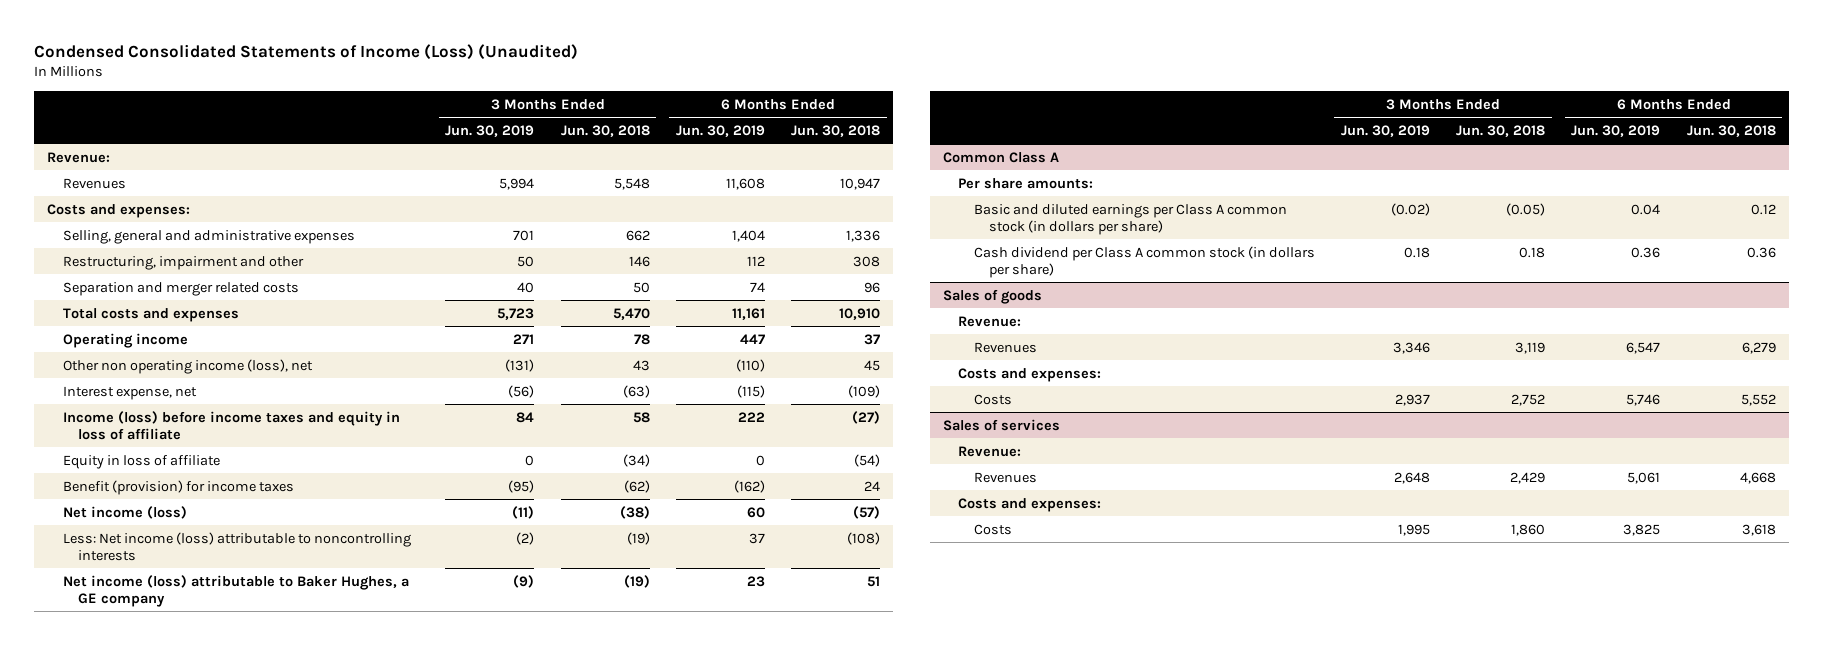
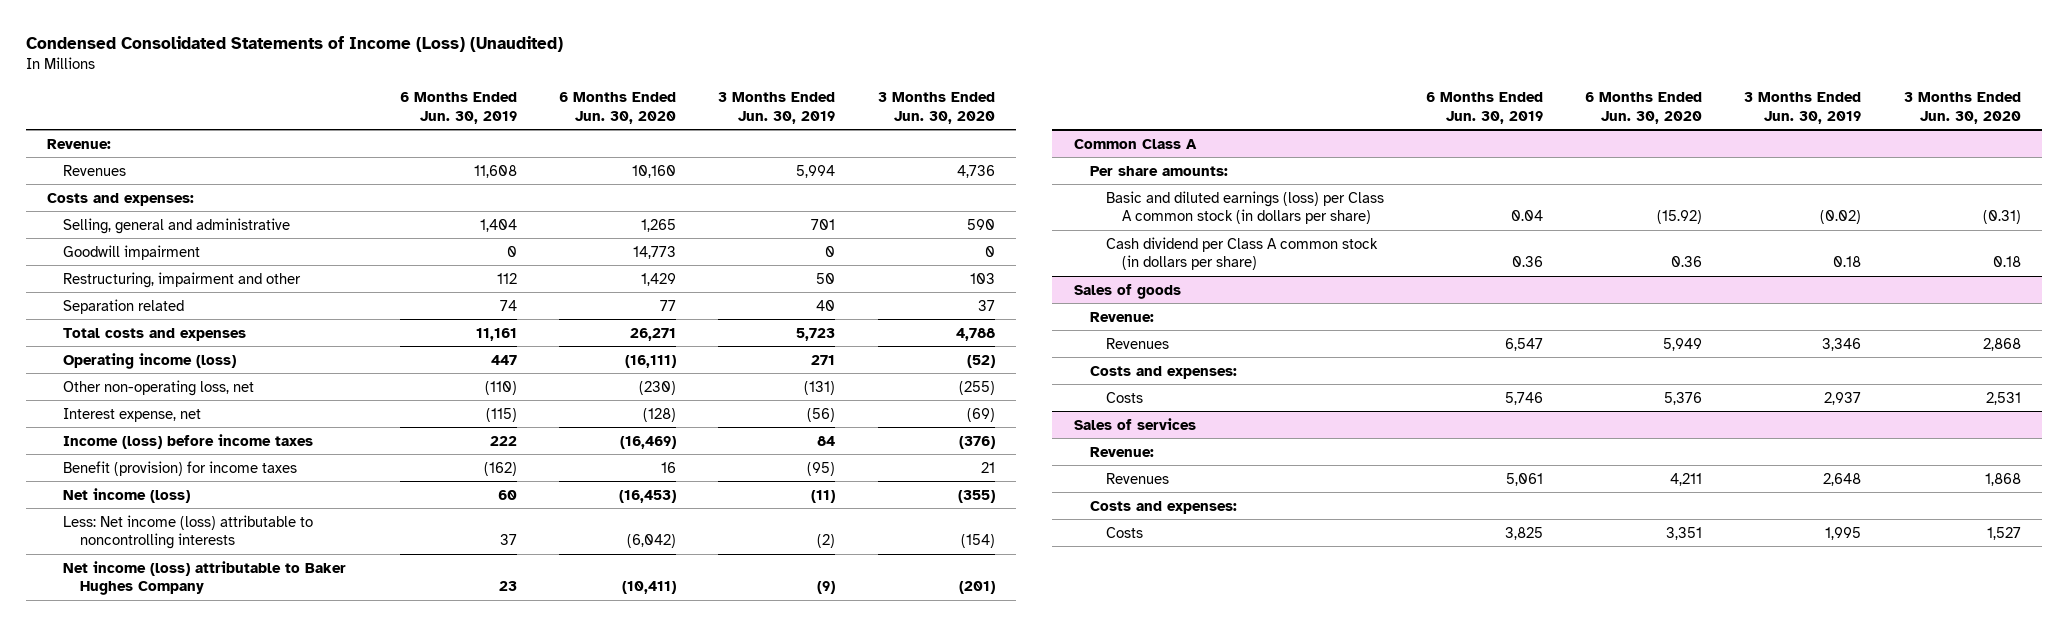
[560,124,650,137] Jun. 30, 2018 -> none
[791,124,881,137] Jun. 30, 2018 -> none
none -> [559,92,677,124] 6 Months Ended Jun. 30, 2020
none -> [877,92,995,124] 3 Months Ended Jun. 30, 2020
[62,229,355,244] Selling, general and administrative expenses -> [63,217,291,234] Selling, general and administrative
none -> [63,244,201,260] Goodwill impairment
[62,281,299,296] Separation and merger related costs -> [63,298,185,314] Separation related
[62,332,188,348] Operating income -> [63,352,237,369] Operating income (loss)
[62,358,313,374] Other non operating income (loss), net -> [63,379,255,396] Other non-operating loss, net
[62,454,220,469] Equity in loss of affiliate -> none
[62,410,400,440] Income (loss) before income taxes and equity in loss of affiliate -> [63,433,314,449] Income (loss) before income taxes
[62,574,409,607] Net income (loss) attributable to Baker Hughes, a GE company -> [63,560,347,596] Net income (loss) attributable to Baker Hughes Company
[973,203,1287,235] Basic and diluted earnings per Class A common stock (in dollars per share) -> [1105,190,1384,225] Basic and diluted earnings (loss) per Class A common stock (in dollars per share)

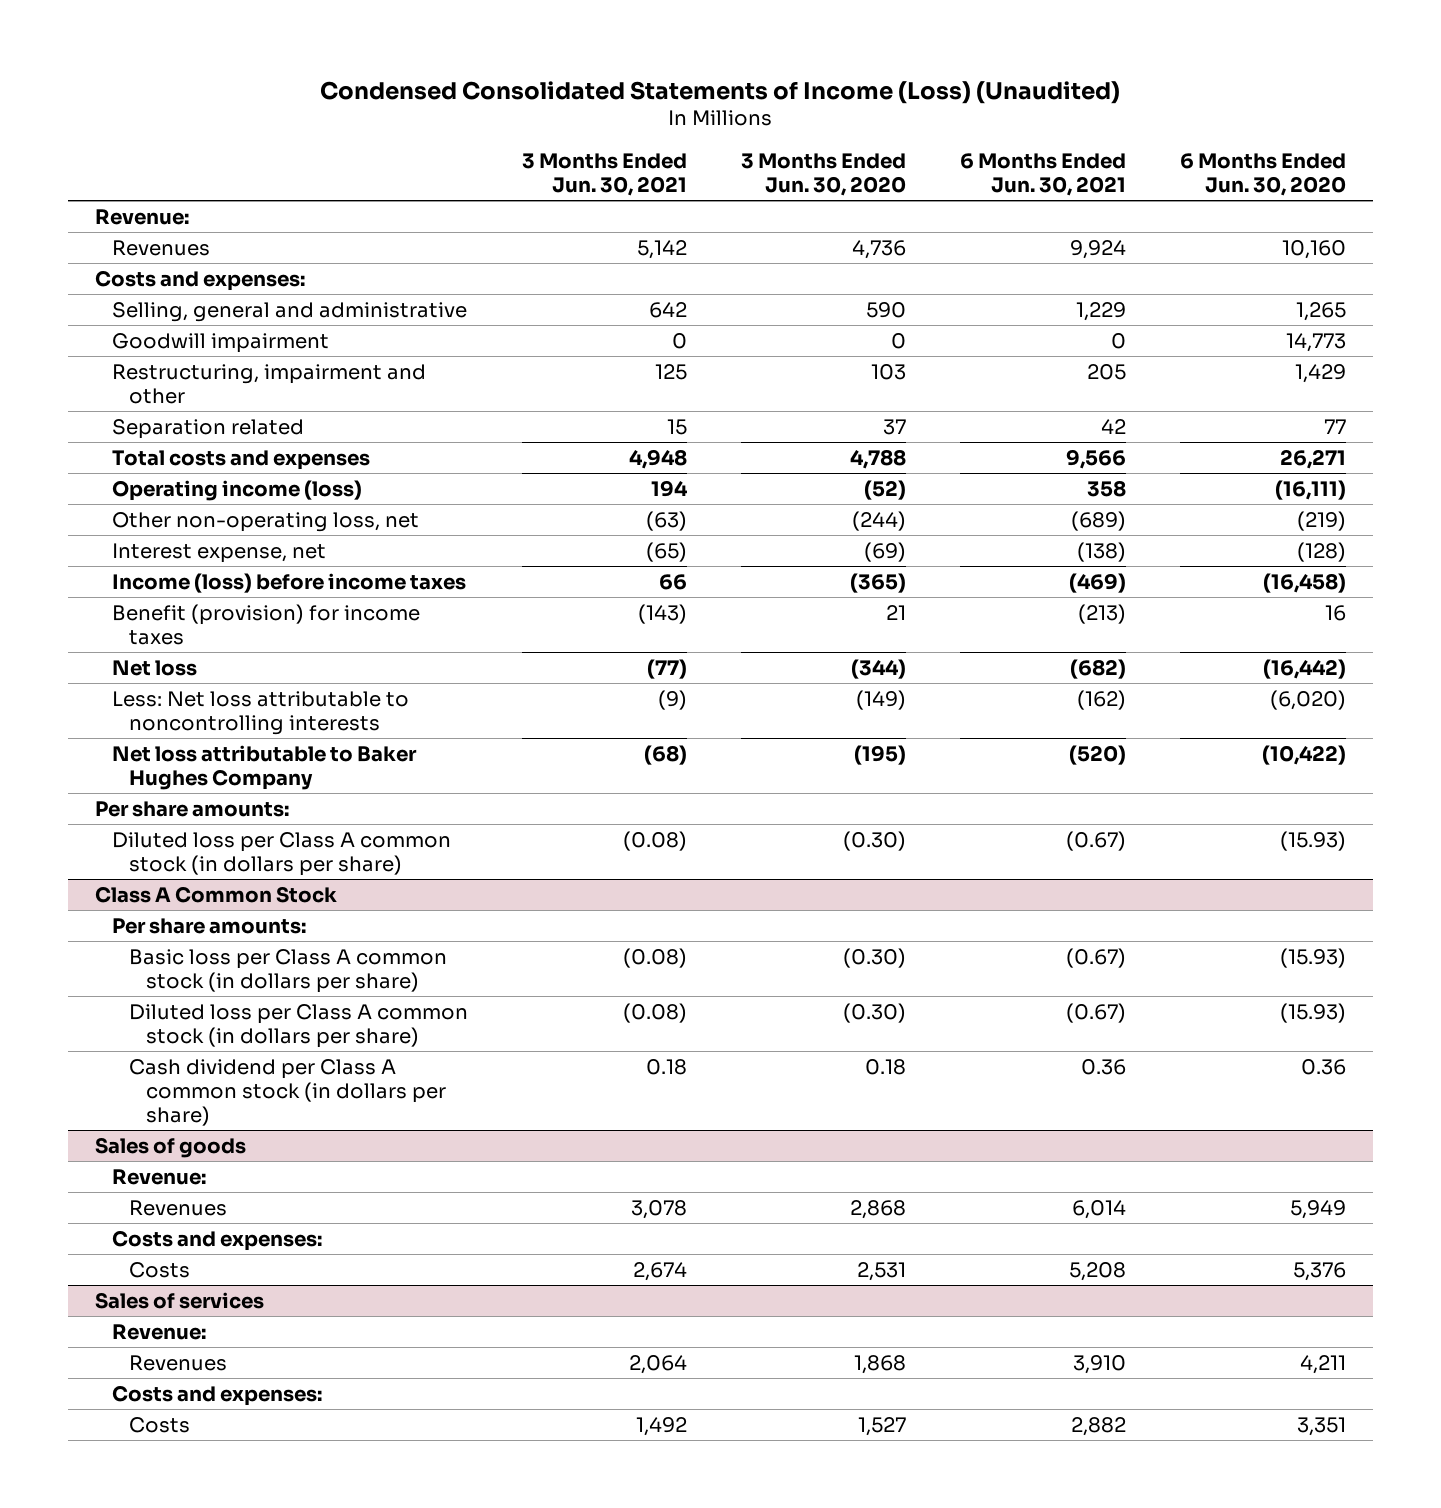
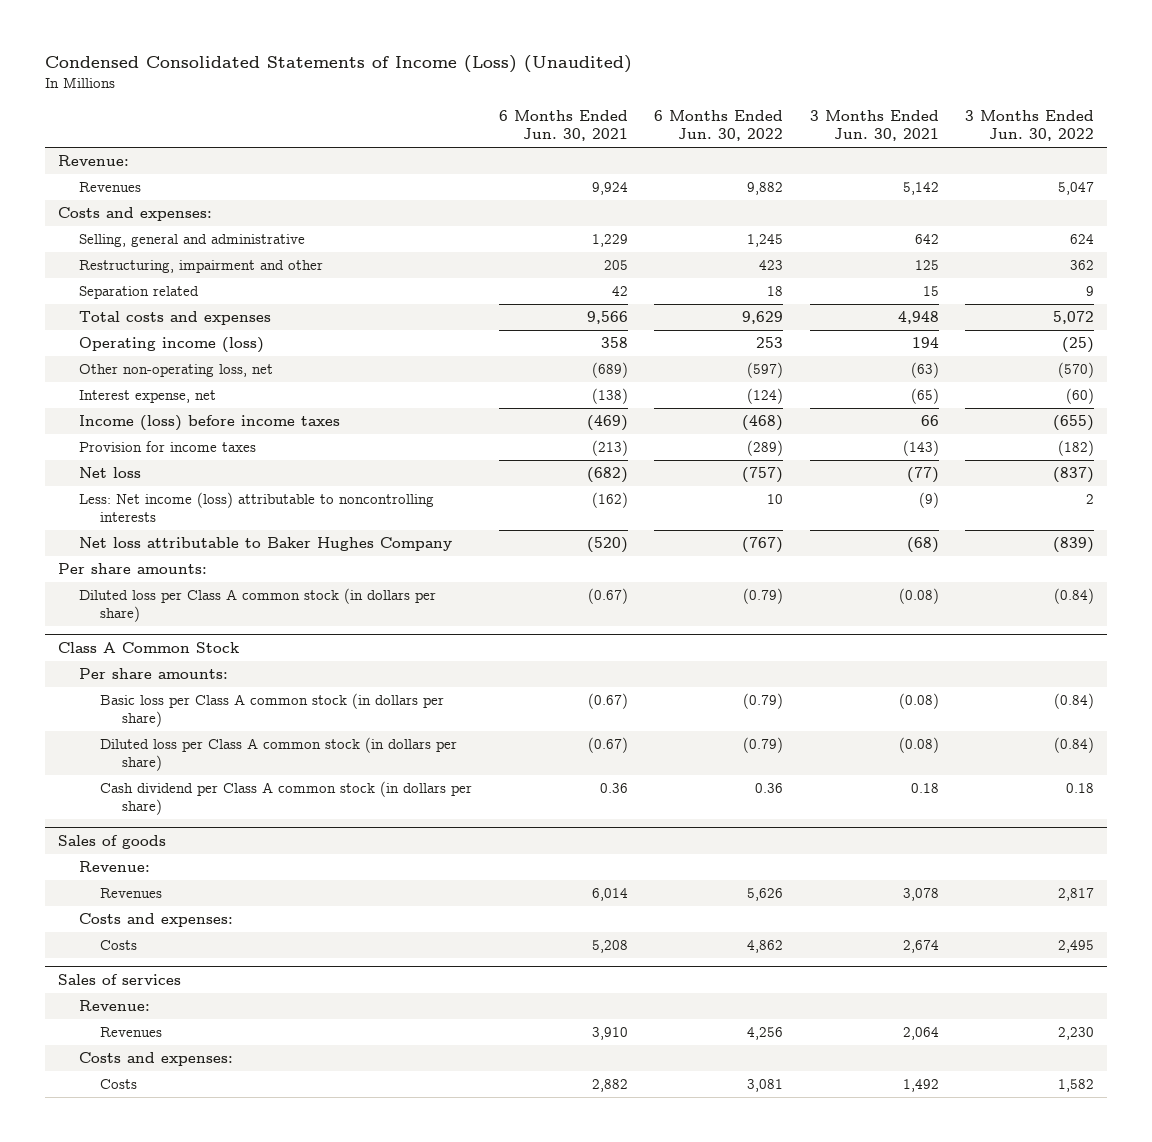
[741,153,907,197] 3 Months Ended Jun. 30, 2020 -> none
[1180,153,1347,197] 6 Months Ended Jun. 30, 2020 -> none
none -> [654,110,784,141] 6 Months Ended Jun. 30, 2022
none -> [965,110,1095,141] 3 Months Ended Jun. 30, 2022
[111,332,329,353] Goodwill impairment -> none
[111,603,420,645] Benefit (provision) for income taxes -> [79,441,257,453] Provision for income taxes
[111,690,409,735] Less: Net loss attributable to noncontrolling interests -> [79,492,435,523] Less: Net income (loss) attributable to noncontrolling interests

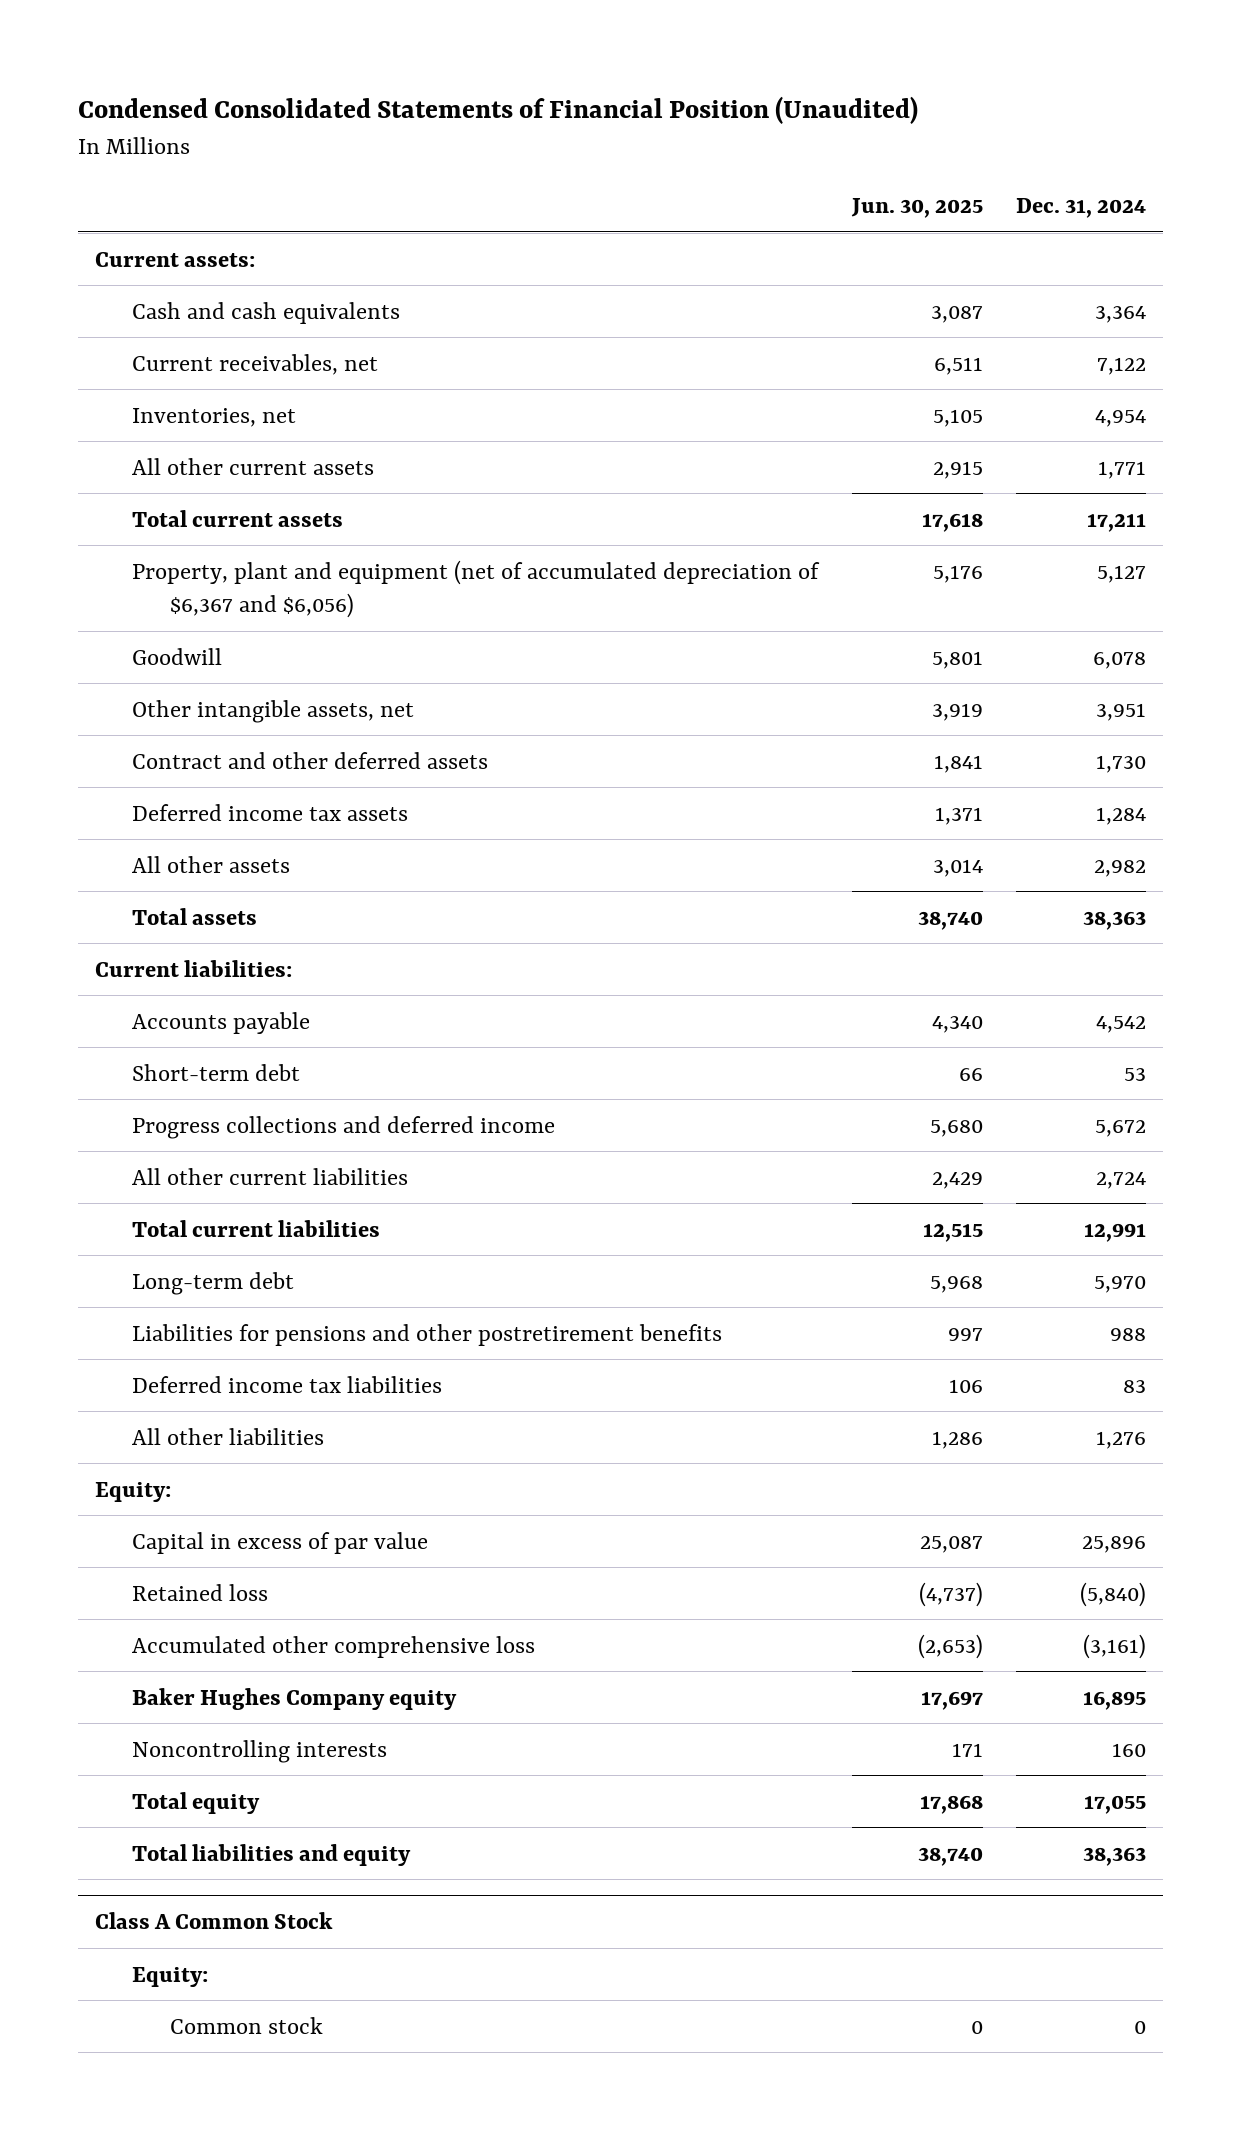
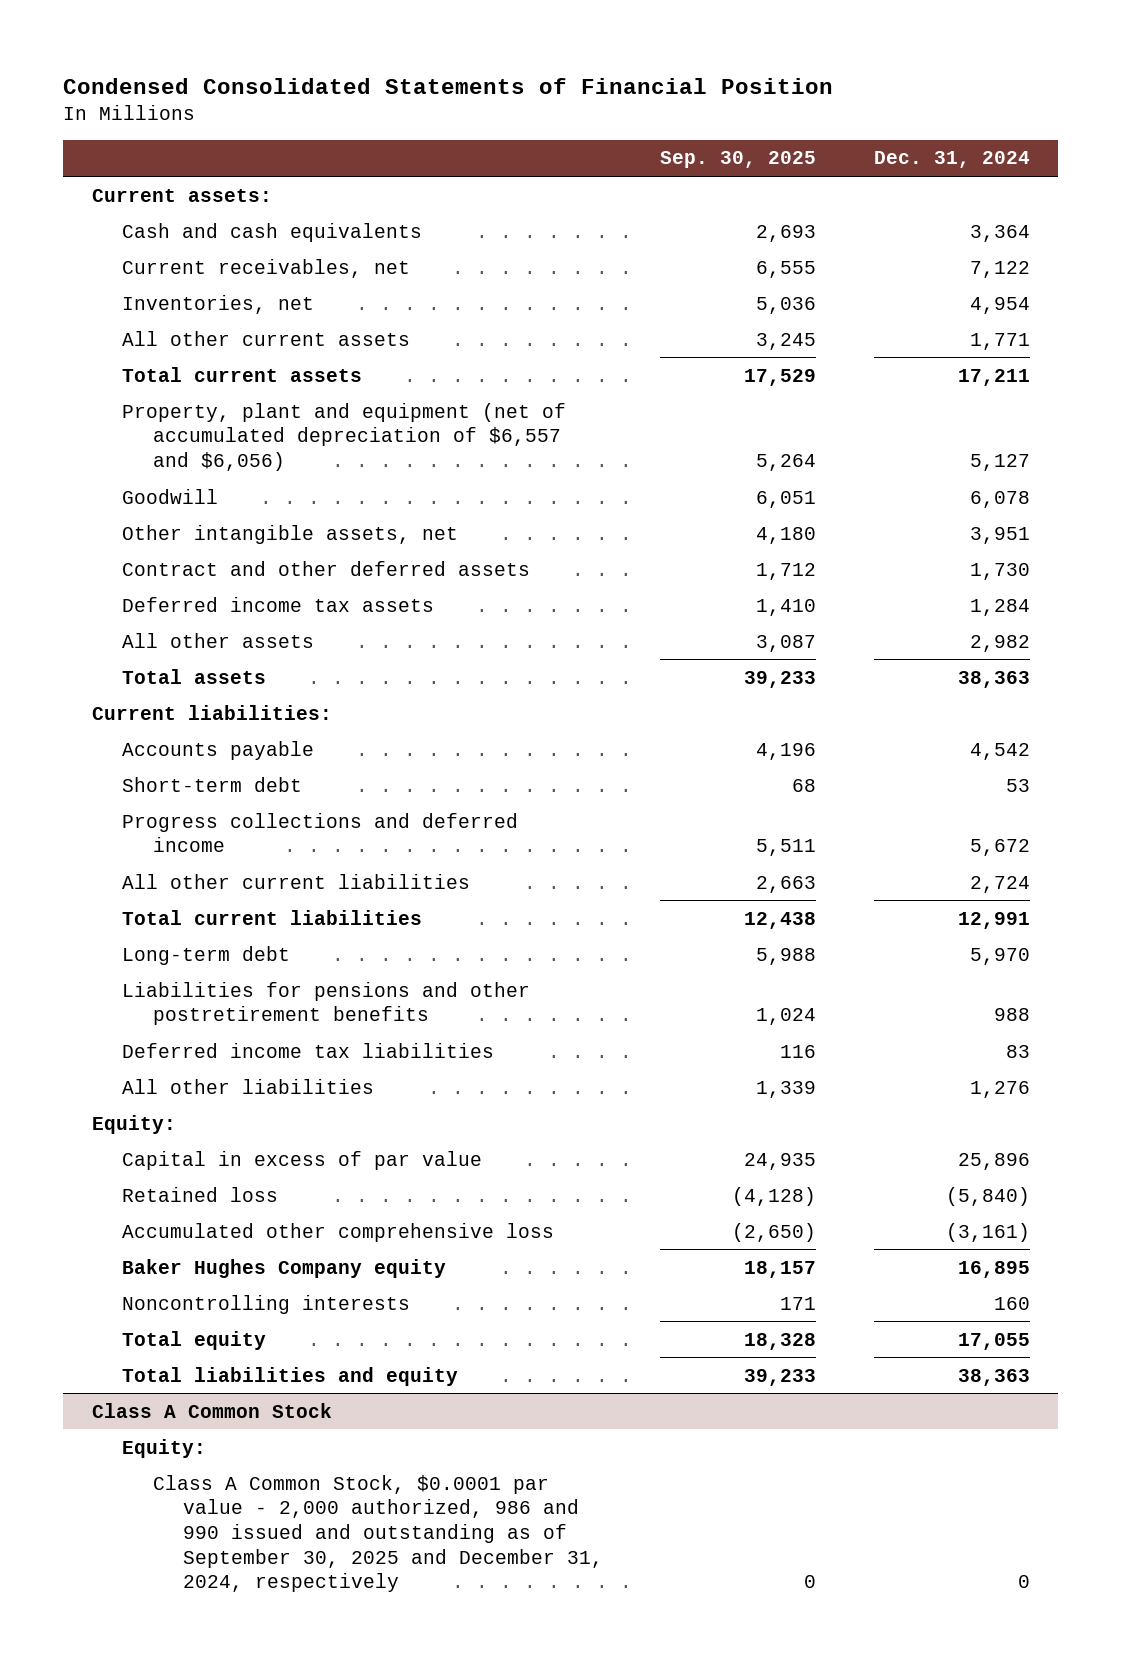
[77,96,918,125] Condensed Consolidated Statements of Financial Position (Unaudited) -> [63,77,834,94] Condensed Consolidated Statements of Financial Position
[850,198,983,219] Jun. 30, 2025 -> none
none -> [660,151,817,169] Sep. 30, 2025
[132,559,821,619] Property, plant and equipment (net of accumulated depreciation of $6,367 and $6,056) -> [122,402,567,471] Property, plant and equipment (net of accumulated depreciation of $6,557 and $6,056)
[169,2016,323,2034] Common stock -> [152,1474,604,1593] Class A Common Stock, $0.0001 par value - 2,000 authorized, 986 and 990 issued and outstanding as of September 30, 2025 and December 31, 2024, respectively

